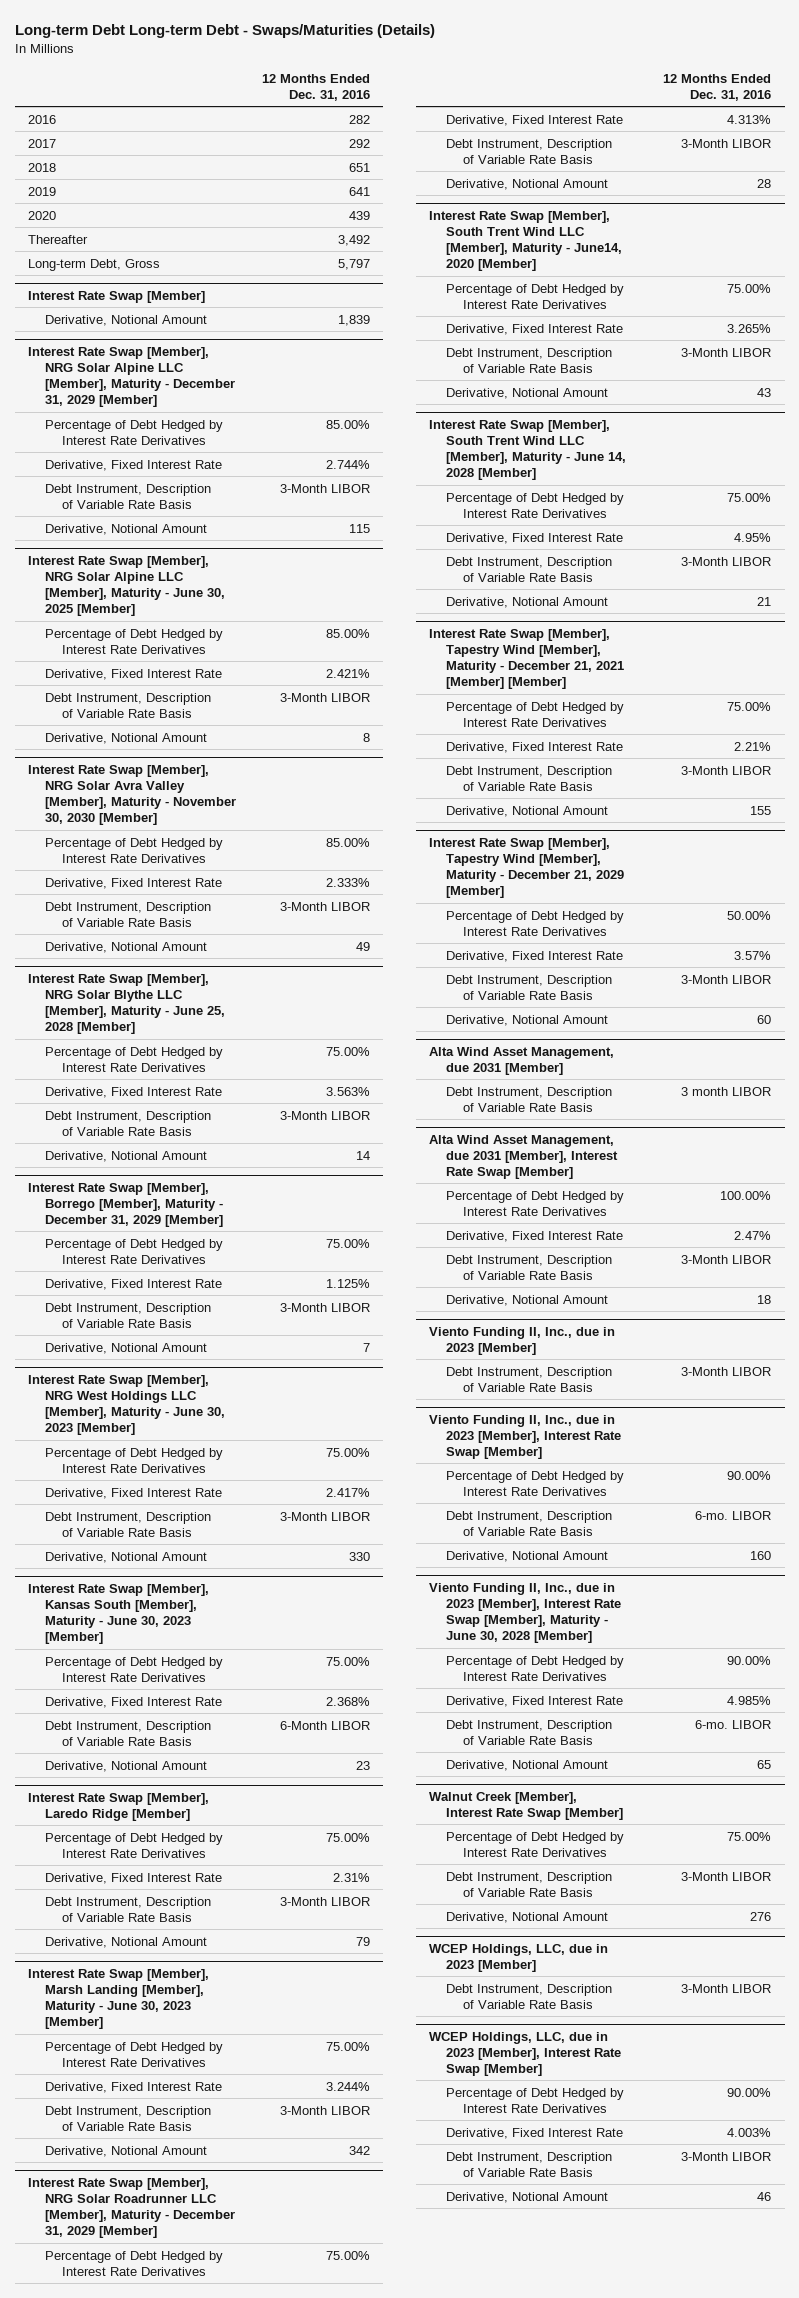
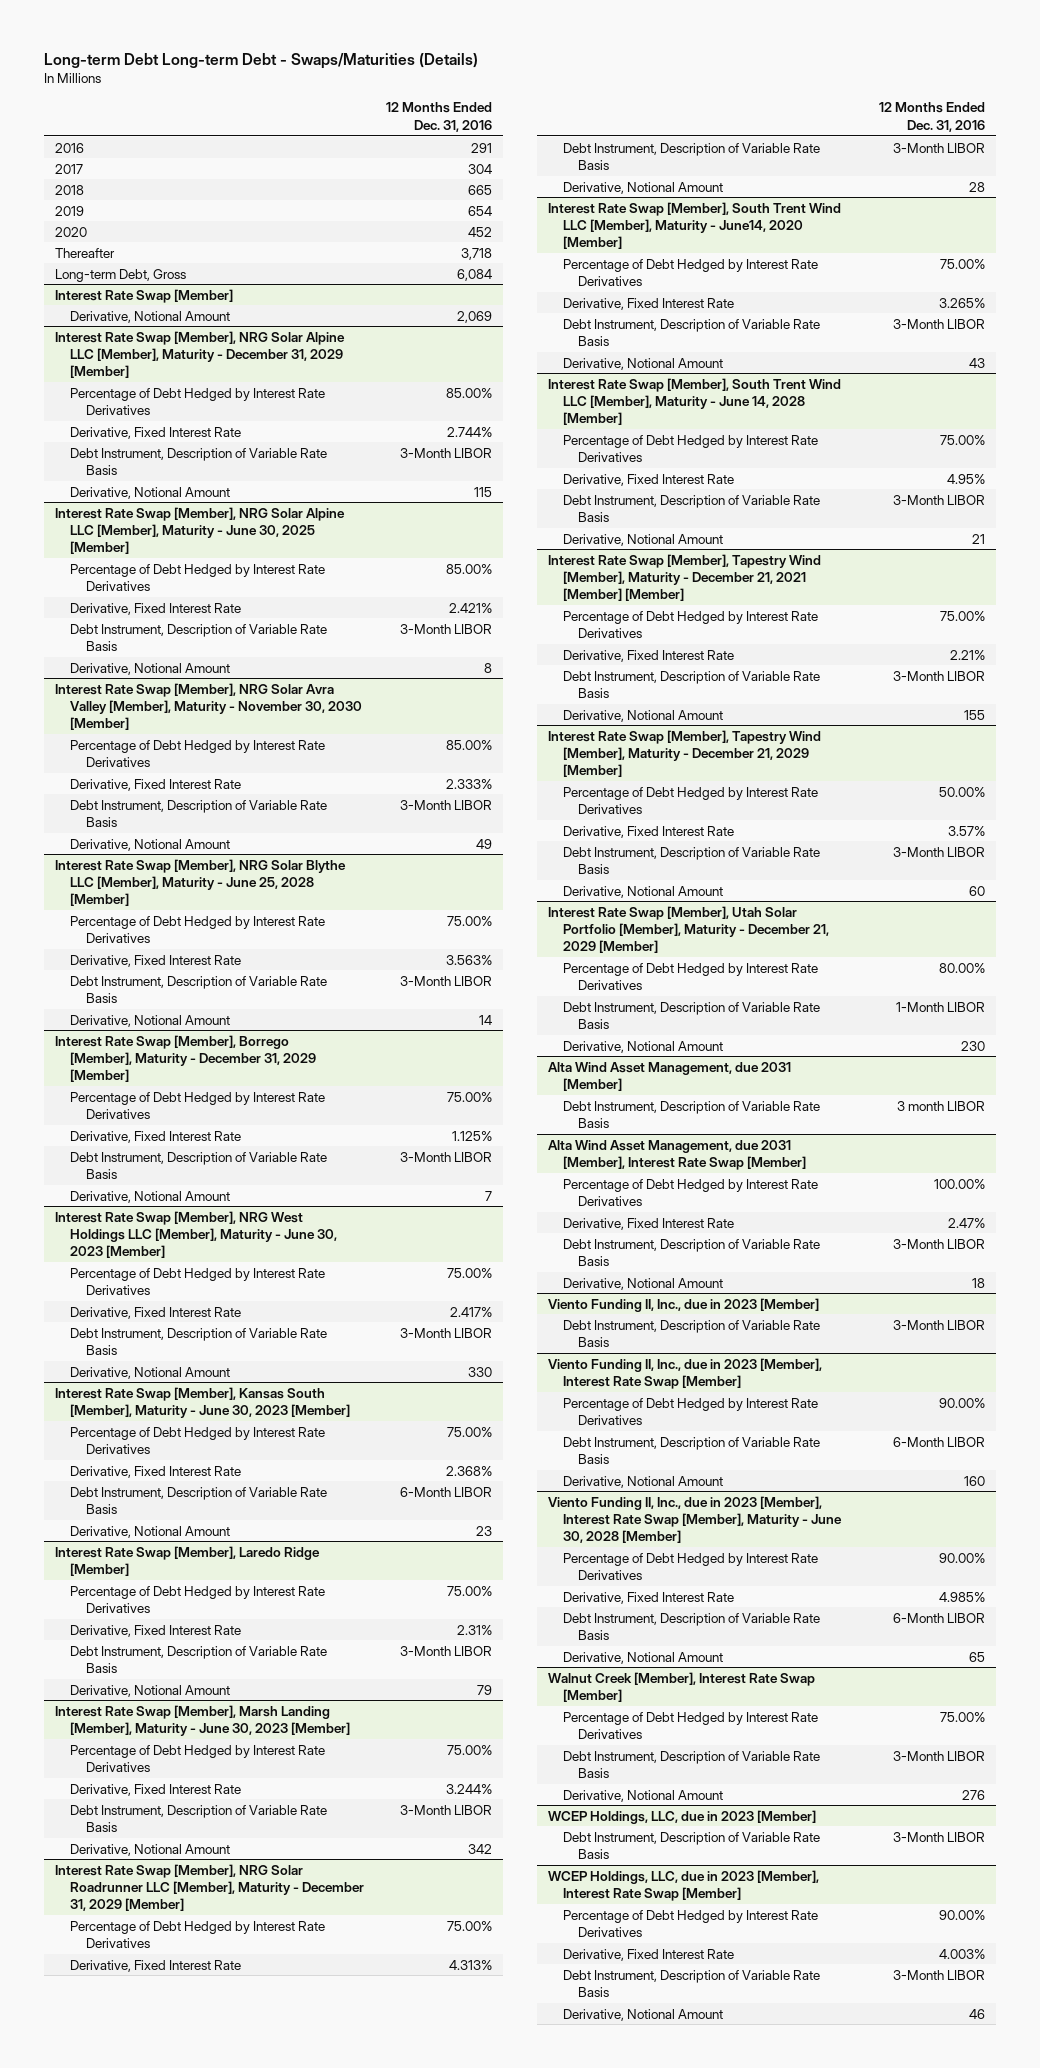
[349,114,371,124] 282 -> [471,142,493,153] 291
[349,138,371,148] 292 -> [468,163,493,174] 304
[349,162,371,172] 651 -> [468,184,493,195] 665
[349,186,371,196] 641 -> [468,205,493,216] 654
[349,210,371,220] 439 -> [468,226,493,237] 452
[338,234,371,246] 3,492 -> [461,247,493,260] 3,718
[338,258,371,270] 5,797 -> [457,268,493,281] 6,084
[338,314,371,326] 1,839 -> [457,310,493,323] 2,069
none -> [547,905,830,954] Interest Rate Swap [Member], Utah Solar Portfolio [Member], Maturity - December 21, 2029 [Member]
none -> [563,962,819,991] Percentage of Debt Hedged by Interest Rate Derivatives
none -> [563,1001,821,1030] Debt Instrument, Description of Variable Rate Basis
none -> [563,1040,724,1053] Derivative, Notional Amount
[695,1510,772,1520] 6-mo. LIBOR -> [892,1436,985,1447] 6-Month LIBOR
[695,1719,772,1729] 6-mo. LIBOR -> [892,1612,985,1623] 6-Month LIBOR

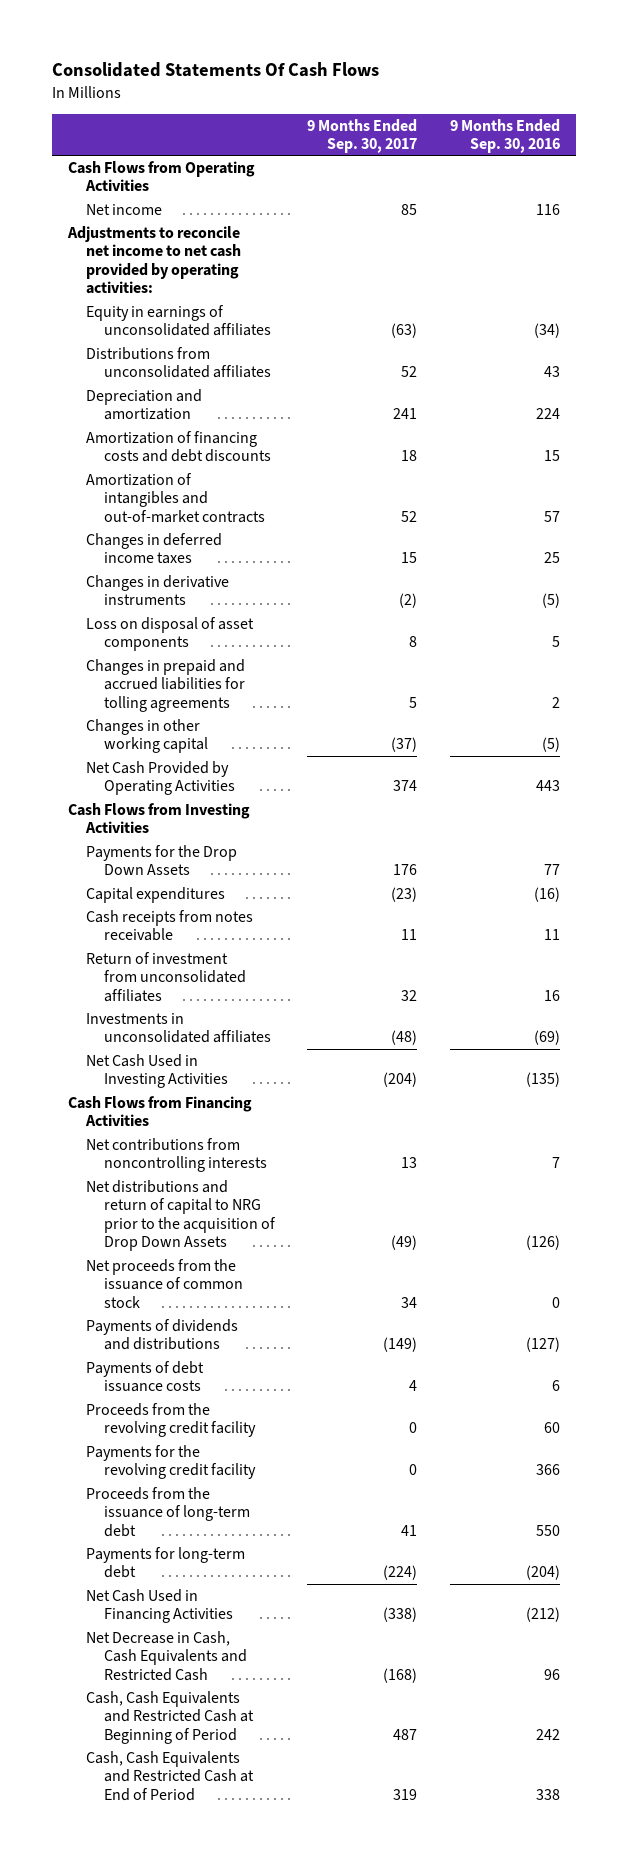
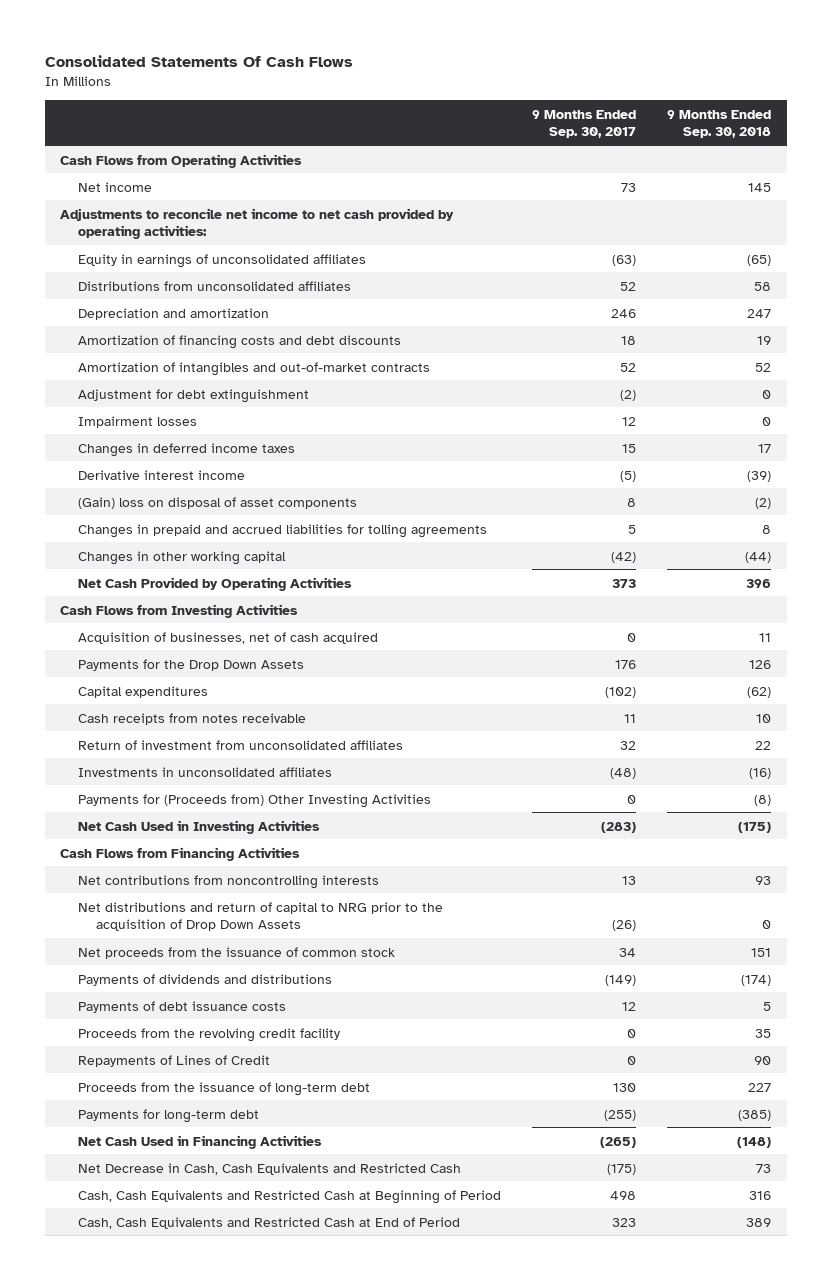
[449,118,560,154] 9 Months Ended Sep. 30, 2016 -> none
none -> [667,109,772,139] 9 Months Ended Sep. 30, 2018
[401,203,418,215] 85 -> [621,182,637,192] 73
[393,408,418,420] 241 -> [611,308,637,318] 246
none -> [78,388,310,403] Adjustment for debt extinguishment
none -> [78,415,198,428] Impairment losses
[85,574,229,606] Changes in derivative instruments -> none
none -> [78,469,246,480] Derivative interest income
[85,616,254,652] Loss on disposal of asset components -> [78,496,358,509] (Gain) loss on disposal of asset components
[391,737,418,753] (37) -> [611,551,637,563] (42)
[393,780,418,792] 374 -> [612,578,637,588] 373
none -> [78,631,379,644] Acquisition of businesses, net of cash acquired
[391,886,418,902] (23) -> [605,686,637,698] (102)
none -> [78,793,432,808] Payments for (Proceeds from) Other Investing Activities
[383,1072,418,1088] (204) -> [601,821,637,833] (283)
[391,1235,418,1251] (49) -> [612,920,637,932] (26)
[409,1380,418,1392] 4 -> [622,1001,637,1011] 12
[85,1444,256,1480] Payments for the revolving credit facility -> [78,1054,271,1067] Repayments of Lines of Credit
[401,1524,418,1536] 41 -> [613,1082,637,1092] 130
[383,1565,418,1581] (224) -> [604,1109,637,1121] (255)
[383,1607,418,1623] (338) -> [600,1136,637,1148] (265)
[383,1667,418,1683] (168) -> [607,1163,637,1175] (175)
[393,1728,418,1740] 487 -> [610,1190,637,1200] 498
[393,1788,418,1800] 319 -> [612,1217,637,1227] 323

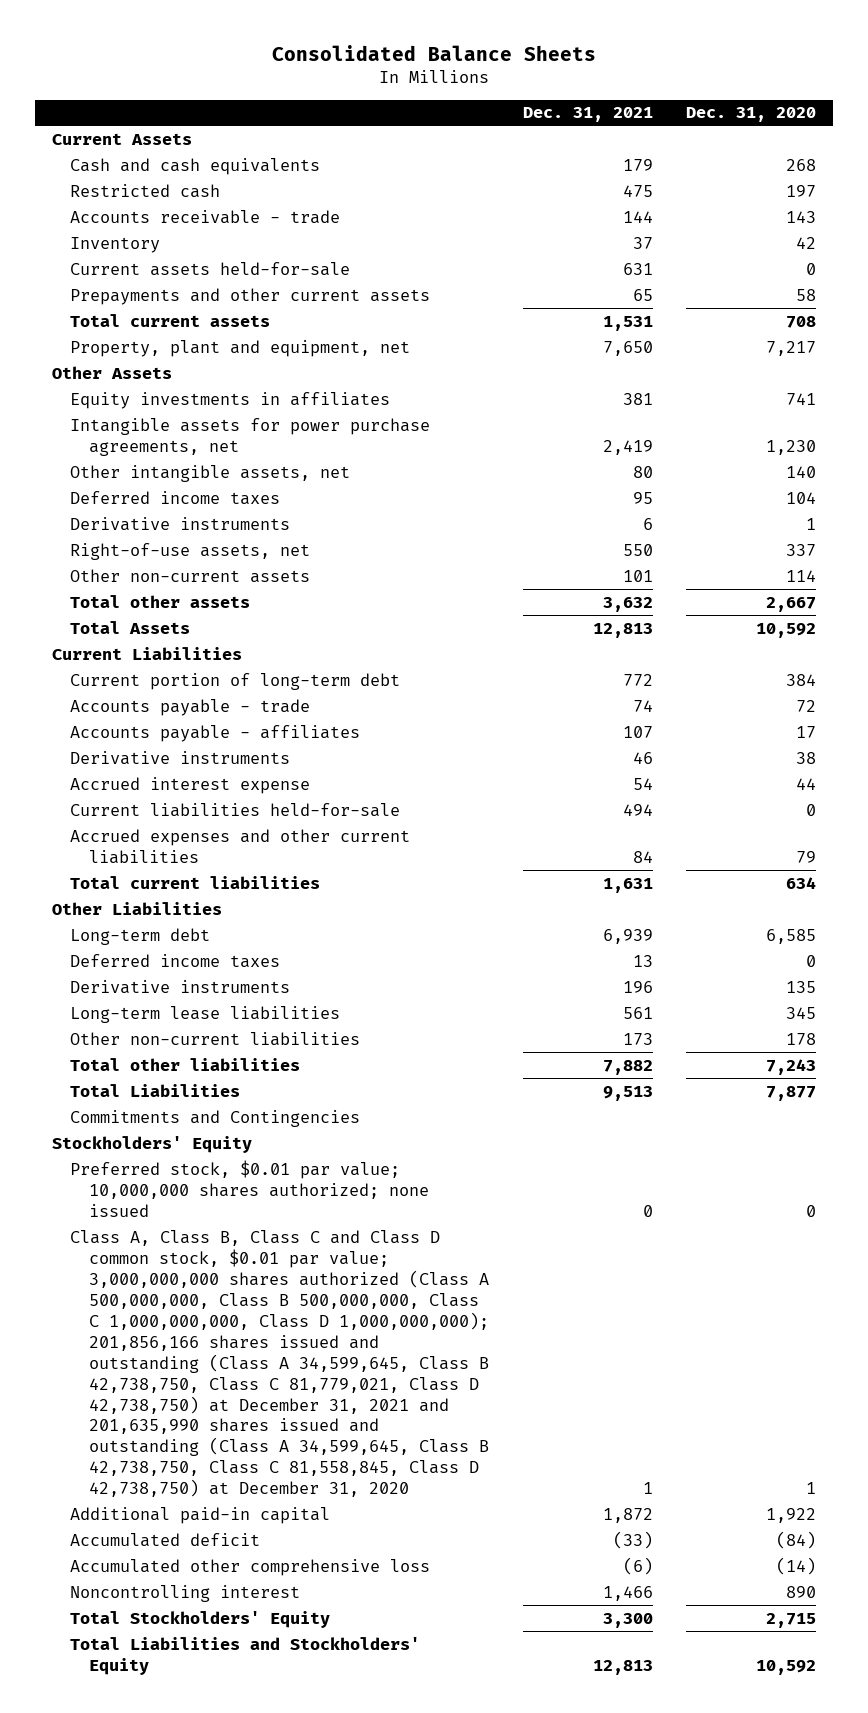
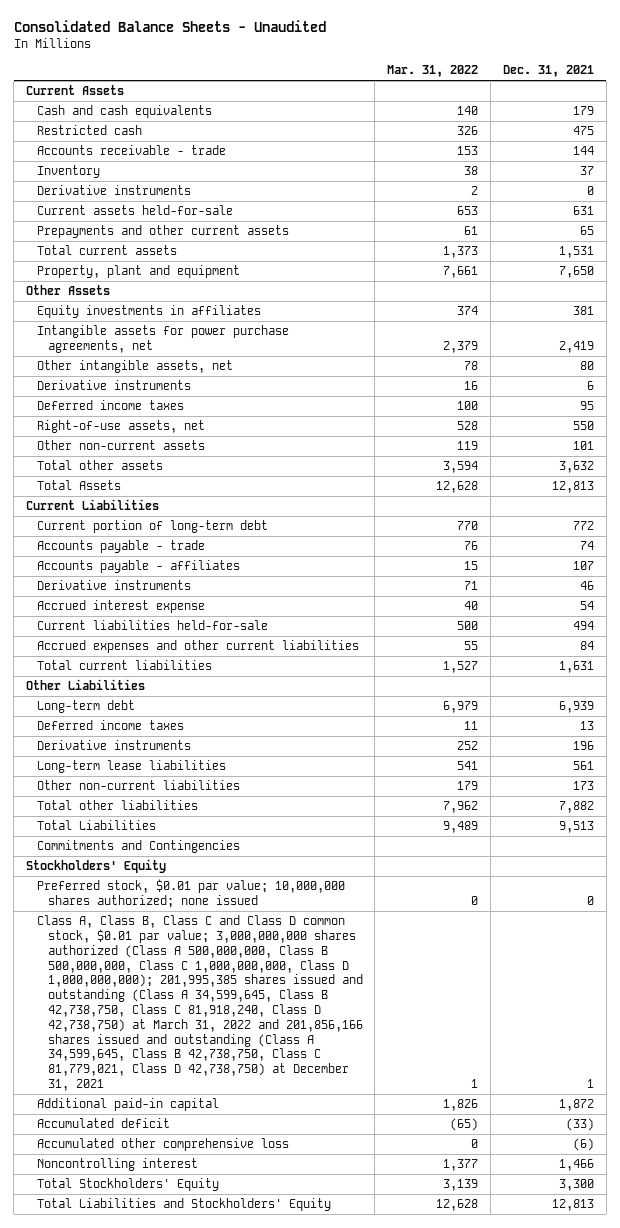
[271,44,596,61] Consolidated Balance Sheets -> [13,20,326,33] Consolidated Balance Sheets - Unaudited
[686,107,817,123] Dec. 31, 2020 -> none
none -> [387,65,479,78] Mar. 31, 2022
none -> [36,185,191,196] Derivative instruments
[70,339,411,357] Property, plant and equipment, net -> [36,265,240,279] Property, plant and equipment
[70,490,281,505] Deferred income taxes -> [36,400,184,411] Deferred income taxes
[70,1229,490,1498] Class A, Class B, Class C and Class D common stock, $0.01 par value; 3,000,000,000 shares authorized (Class A 500,000,000, Class B 500,000,000, Class C 1,000,000,000, Class D 1,000,000,000); 201,856,166 shares issued and outstanding (Class A 34,599,645, Class B 42,738,750, Class C 81,779,021, Class D 42,738,750) at December 31, 2021 and 201,635,990 shares issued and outstanding (Class A 34,599,645, Class B 42,738,750, Class C 81,558,845, Class D 42,738,750) at December 31, 2020 -> [36,915,363,1091] Class A, Class B, Class C and Class D common stock, $0.01 par value; 3,000,000,000 shares authorized (Class A 500,000,000, Class B 500,000,000, Class C 1,000,000,000, Class D 1,000,000,000); 201,995,385 shares issued and outstanding (Class A 34,599,645, Class B 42,738,750, Class C 81,918,240, Class D 42,738,750) at March 31, 2022 and 201,856,166 shares issued and outstanding (Class A 34,599,645, Class B 42,738,750, Class C 81,779,021, Class D 42,738,750) at December 31, 2021

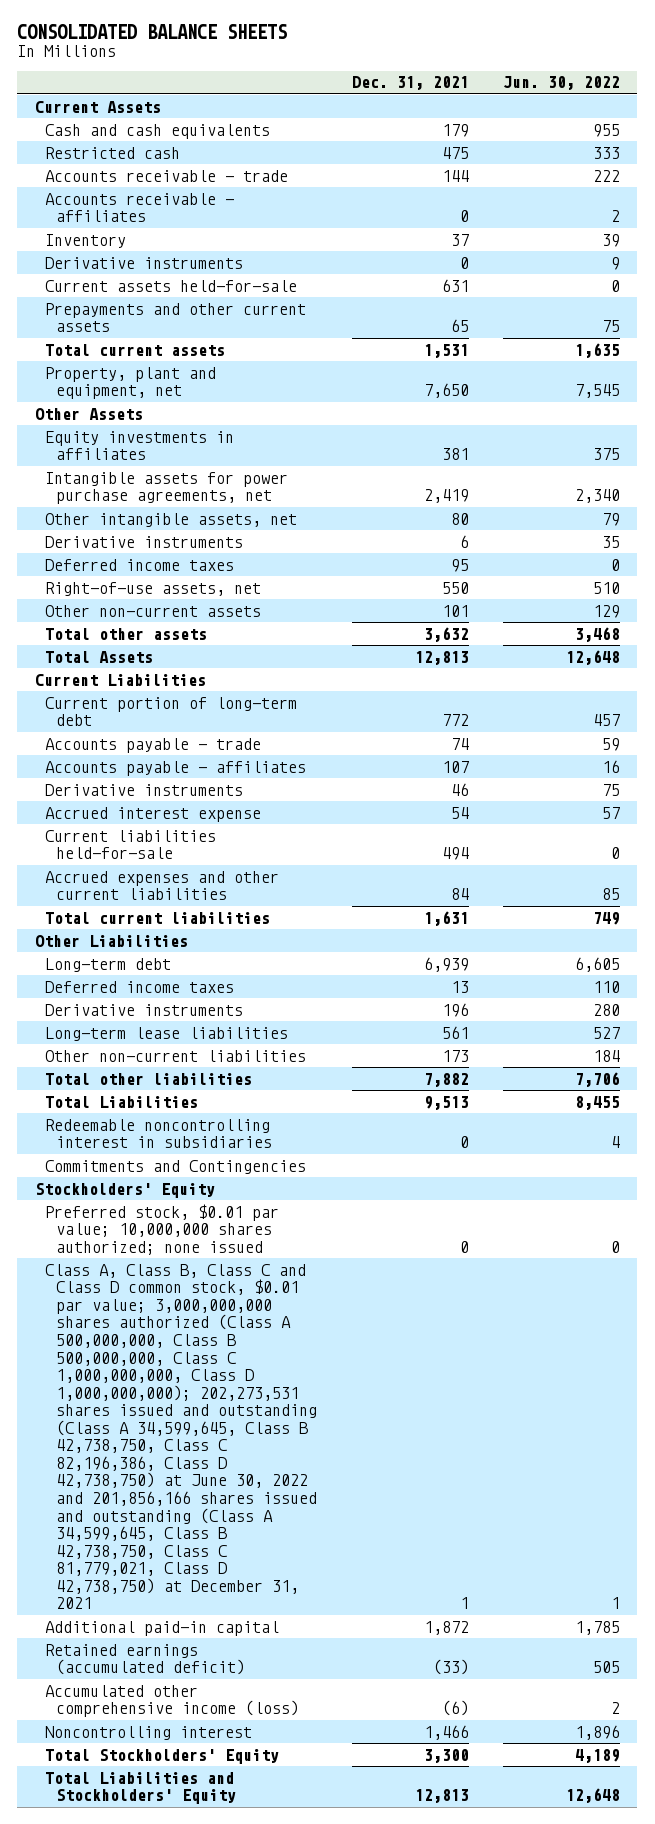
[13,20,326,33] Consolidated Balance Sheets - Unaudited -> [17,23,288,39] CONSOLIDATED BALANCE SHEETS
[387,65,479,78] Mar. 31, 2022 -> none
none -> [503,76,621,91] Jun. 30, 2022
none -> [45,192,235,223] Accounts receivable - affiliates
[36,265,240,279] Property, plant and equipment -> [45,366,217,400] Property, plant and equipment, net
none -> [45,1118,273,1149] Redeemable noncontrolling interest in subsidiaries
[36,915,363,1091] Class A, Class B, Class C and Class D common stock, $0.01 par value; 3,000,000,000 shares authorized (Class A 500,000,000, Class B 500,000,000, Class C 1,000,000,000, Class D 1,000,000,000); 201,995,385 shares issued and outstanding (Class A 34,599,645, Class B 42,738,750, Class C 81,918,240, Class D 42,738,750) at March 31, 2022 and 201,856,166 shares issued and outstanding (Class A 34,599,645, Class B 42,738,750, Class C 81,779,021, Class D 42,738,750) at December 31, 2021 -> [45,1263,318,1610] Class A, Class B, Class C and Class D common stock, $0.01 par value; 3,000,000,000 shares authorized (Class A 500,000,000, Class B 500,000,000, Class C 1,000,000,000, Class D 1,000,000,000); 202,273,531 shares issued and outstanding (Class A 34,599,645, Class B 42,738,750, Class C 82,196,386, Class D 42,738,750) at June 30, 2022 and 201,856,166 shares issued and outstanding (Class A 34,599,645, Class B 42,738,750, Class C 81,779,021, Class D 42,738,750) at December 31, 2021
[36,1118,170,1129] Accumulated deficit -> [45,1643,246,1676] Retained earnings (accumulated deficit)
[36,1138,289,1152] Accumulated other comprehensive loss -> [45,1684,300,1718] Accumulated other comprehensive income (loss)

